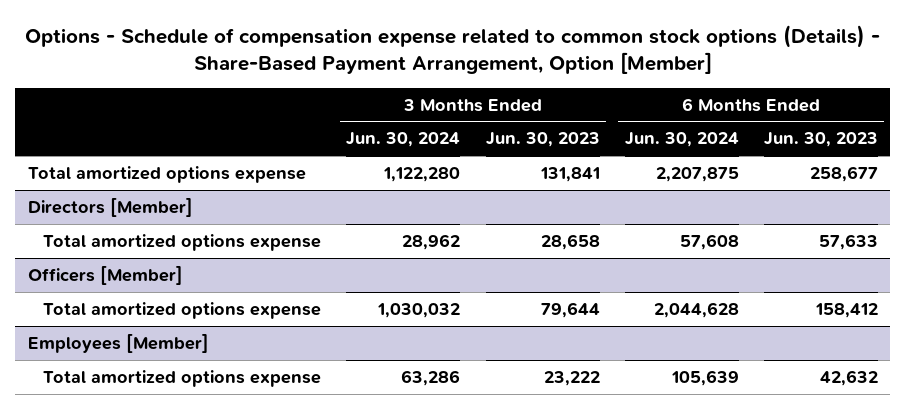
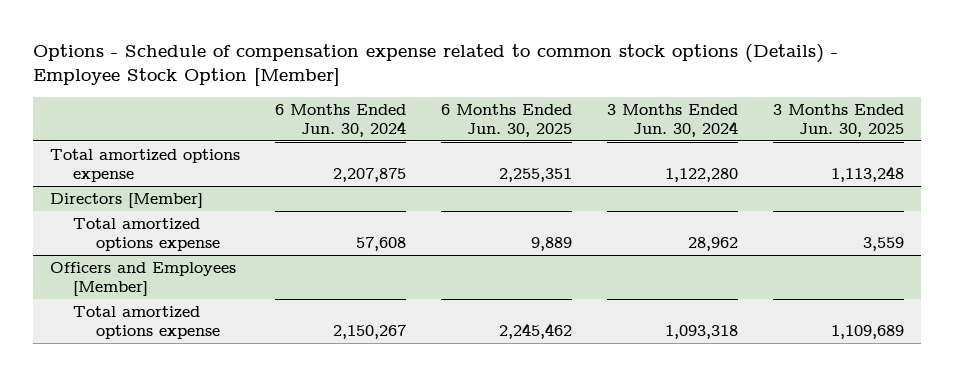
[24,24,880,75] Options - Schedule of compensation expense related to common stock options (Details) - Share-Based Payment Arrangement, Option [Member] -> [32,44,838,87] Options - Schedule of compensation expense related to common stock options (Details) - Employee Stock Option [Member]
[485,132,600,148] Jun. 30, 2023 -> none
[763,132,878,148] Jun. 30, 2023 -> none
none -> [441,104,573,137] 6 Months Ended Jun. 30, 2025
none -> [772,104,904,137] 3 Months Ended Jun. 30, 2025
[27,333,209,353] Employees [Member] -> none
[43,369,322,387] Total amortized options expense -> none
[27,265,183,285] Officers [Member] -> [50,262,237,296] Officers and Employees [Member]
[377,302,461,318] 1,030,032 -> [664,324,738,339] 1,093,318
[653,301,739,318] 2,044,628 -> [333,324,407,339] 2,150,267

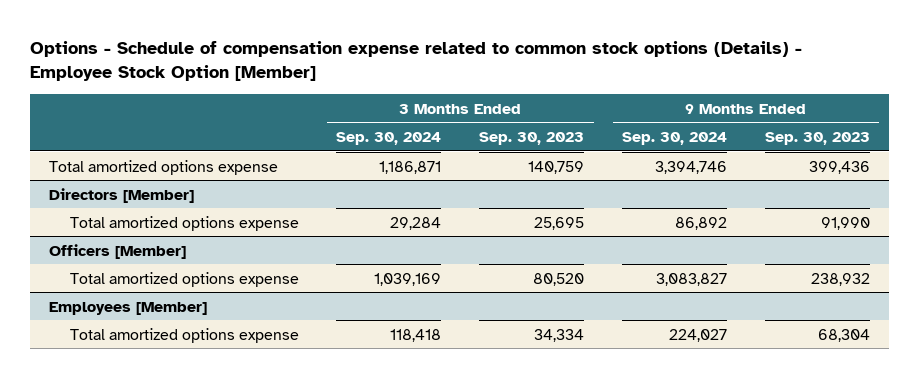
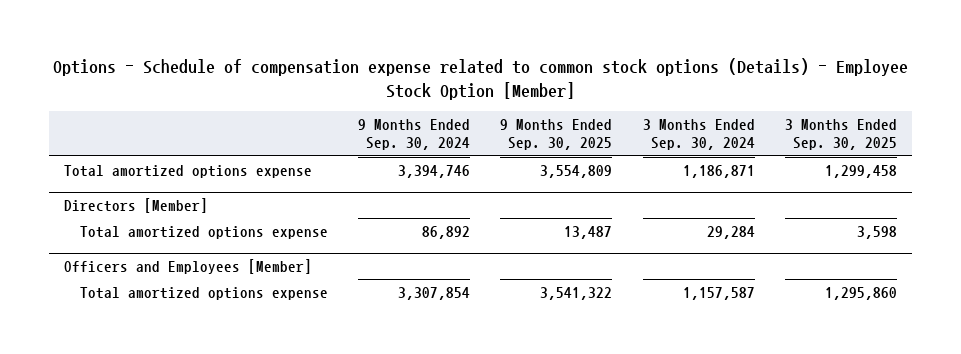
[479,132,585,146] Sep. 30, 2023 -> none
[764,132,870,146] Sep. 30, 2023 -> none
none -> [500,119,613,151] 9 Months Ended Sep. 30, 2025
none -> [785,119,898,151] 3 Months Ended Sep. 30, 2025
[48,301,207,315] Employees [Member] -> none
[69,327,299,343] Total amortized options expense -> none
[48,243,186,259] Officers [Member] -> [64,258,313,274] Officers and Employees [Member]
[374,272,442,286] 1,039,169 -> [682,286,755,300] 1,157,587
[656,272,728,286] 3,083,827 -> [397,286,470,300] 3,307,854

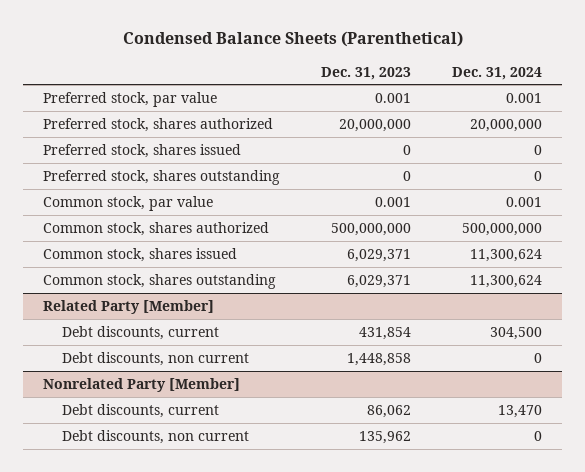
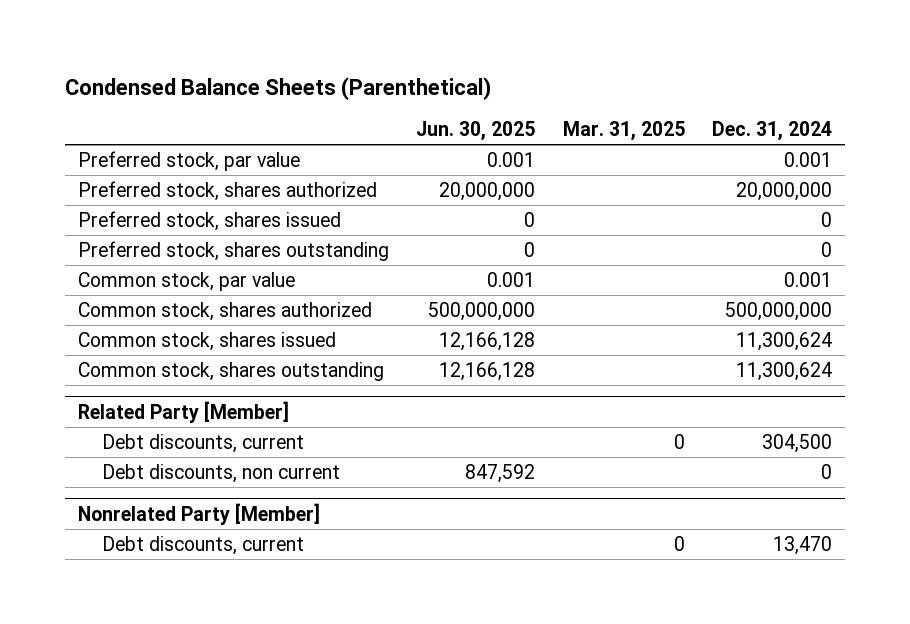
[321,66,412,80] Dec. 31, 2023 -> none
none -> [416,121,536,142] Jun. 30, 2025
none -> [562,121,685,142] Mar. 31, 2025
[62,430,250,445] Debt discounts, non current -> none

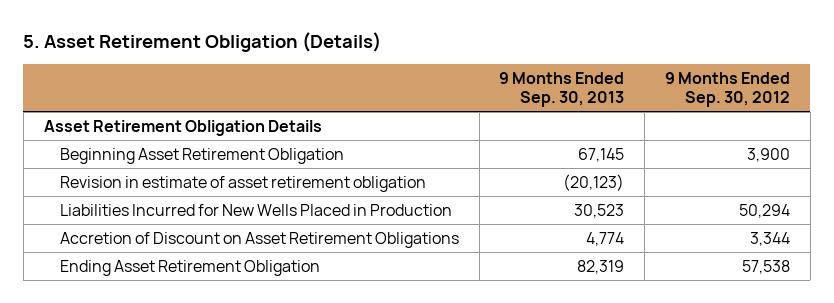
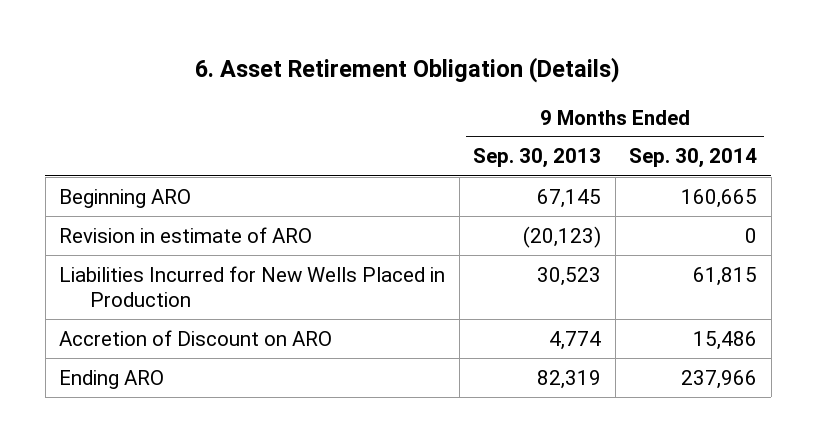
[23,31,382,52] 5. Asset Retirement Obligation (Details) -> [195,57,621,84] 6. Asset Retirement Obligation (Details)
[665,71,791,107] 9 Months Ended Sep. 30, 2012 -> none
none -> [629,148,758,169] Sep. 30, 2014
[43,119,322,136] Asset Retirement Obligation Details -> none
[59,147,344,164] Beginning Asset Retirement Obligation -> [59,188,192,208] Beginning ARO
[59,175,426,192] Revision in estimate of asset retirement obligation -> [59,226,313,243] Revision in estimate of ARO
[59,231,459,248] Accretion of Discount on Asset Retirement Obligations -> [59,329,333,346] Accretion of Discount on ARO
[59,259,320,276] Ending Asset Retirement Obligation -> [59,369,165,389] Ending ARO

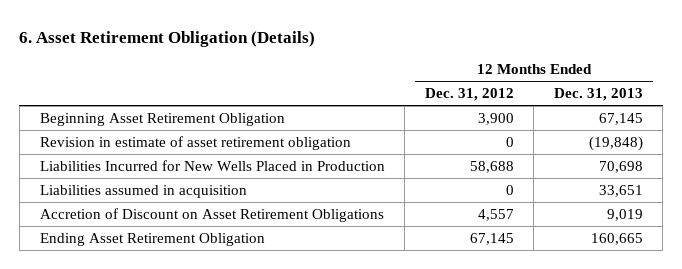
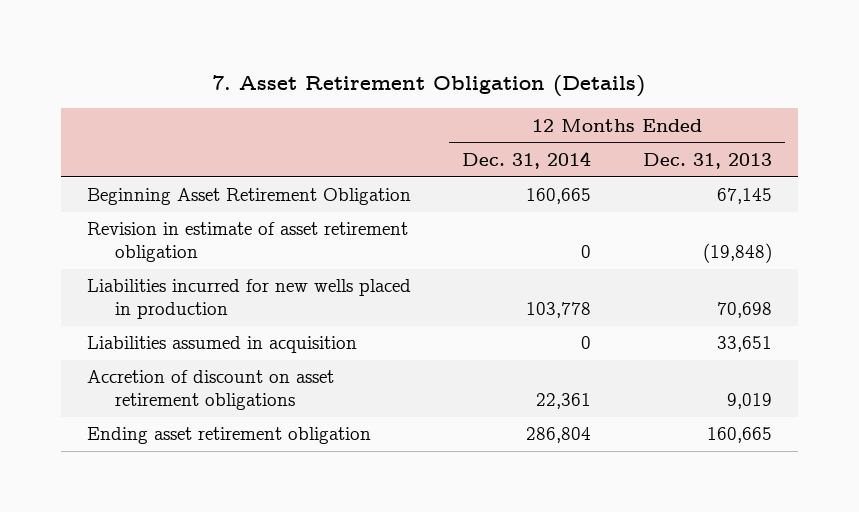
[19,30,316,47] 6. Asset Retirement Obligation (Details) -> [212,74,646,97] 7. Asset Retirement Obligation (Details)
[424,88,514,102] Dec. 31, 2012 -> none
none -> [462,150,592,169] Dec. 31, 2014
[39,159,385,171] Liabilities Incurred for New Wells Placed in Production -> [86,279,411,320] Liabilities incurred for new wells placed in production
[39,207,384,222] Accretion of Discount on Asset Retirement Obligations -> [86,370,334,411] Accretion of discount on asset retirement obligations
[39,232,265,246] Ending Asset Retirement Obligation -> [86,427,371,445] Ending asset retirement obligation

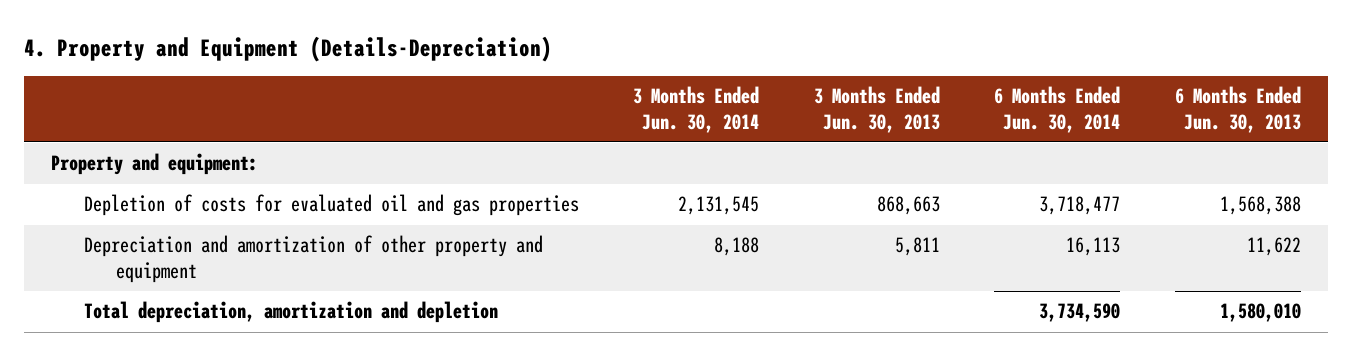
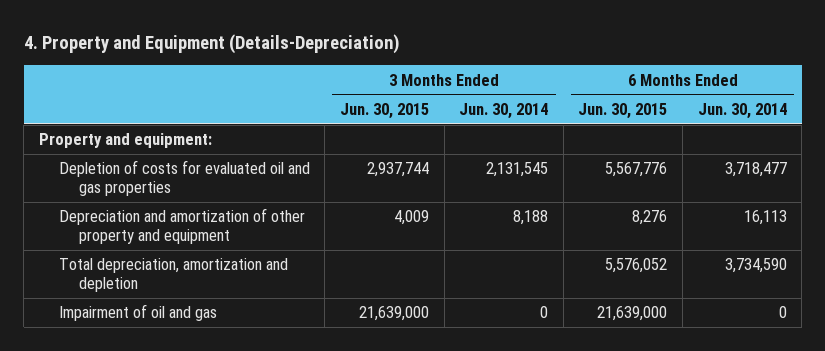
[813,86,940,133] 3 Months Ended Jun. 30, 2013 -> none
[1174,86,1301,133] 6 Months Ended Jun. 30, 2013 -> none
none -> [339,102,429,119] Jun. 30, 2015
none -> [578,102,668,119] Jun. 30, 2015
none -> [58,304,217,322] Impairment of oil and gas

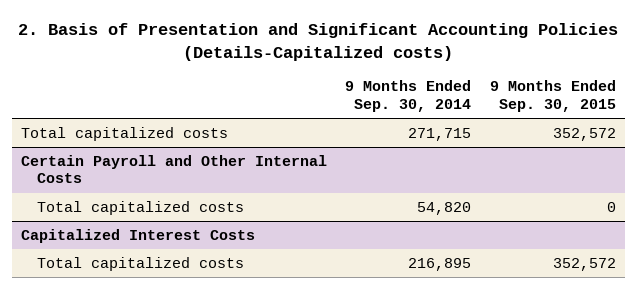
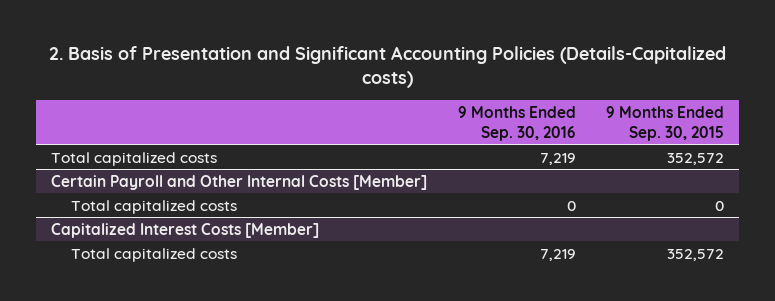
[345,80,472,113] 9 Months Ended Sep. 30, 2014 -> none
none -> [457,105,576,141] 9 Months Ended Sep. 30, 2016
[21,154,328,184] Certain Payroll and Other Internal Costs -> [51,174,428,190] Certain Payroll and Other Internal Costs [Member]
[21,228,256,243] Capitalized Interest Costs -> [51,222,320,238] Capitalized Interest Costs [Member]

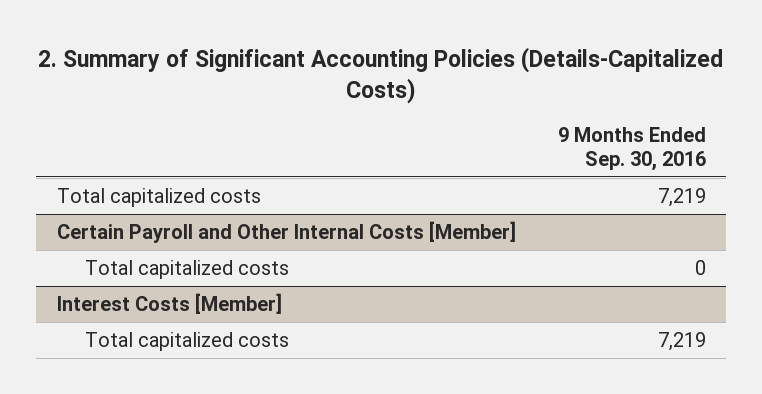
[48,46,726,89] 2. Basis of Presentation and Significant Accounting Policies (Details-Capitalized costs) -> [38,46,724,104] 2. Summary of Significant Accounting Policies (Details-Capitalized Costs)
[605,105,724,141] 9 Months Ended Sep. 30, 2015 -> none
[51,222,320,238] Capitalized Interest Costs [Member] -> [56,292,282,314] Interest Costs [Member]

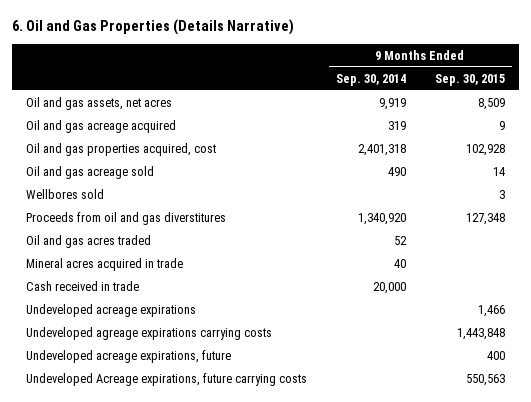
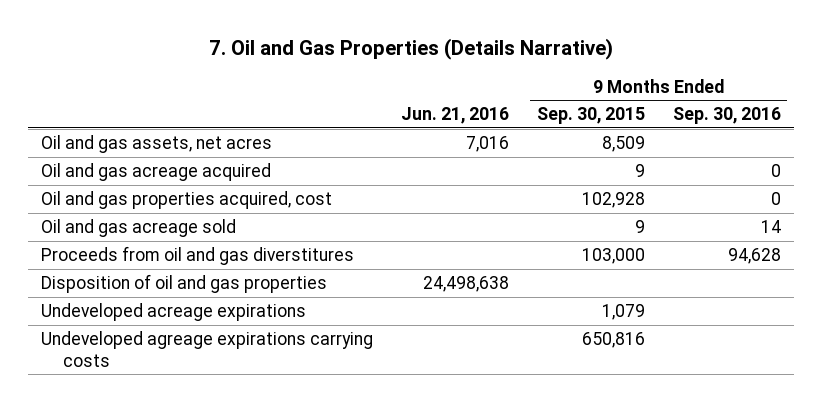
[12,19,295,36] 6. Oil and Gas Properties (Details Narrative) -> [208,37,613,60] 7. Oil and Gas Properties (Details Narrative)
[336,73,407,86] Sep. 30, 2014 -> none
none -> [401,107,510,125] Jun. 21, 2016
none -> [672,107,781,125] Sep. 30, 2016
[26,188,105,199] Wellbores sold -> none
[26,234,152,248] Oil and gas acres traded -> none
[26,257,184,271] Mineral acres acquired in trade -> none
[26,280,140,291] Cash received in trade -> none
[26,349,232,363] Undeveloped acreage expirations, future -> none
[26,372,308,386] Undeveloped Acreage expirations, future carrying costs -> none
[492,166,505,176] 14 -> [634,220,645,234] 9
[465,212,505,225] 127,348 -> [581,248,645,265] 103,000
none -> [41,274,328,294] Disposition of oil and gas properties
[477,304,505,317] 1,466 -> [601,304,645,321] 1,079
[456,327,505,340] 1,443,848 -> [581,332,645,349] 650,816

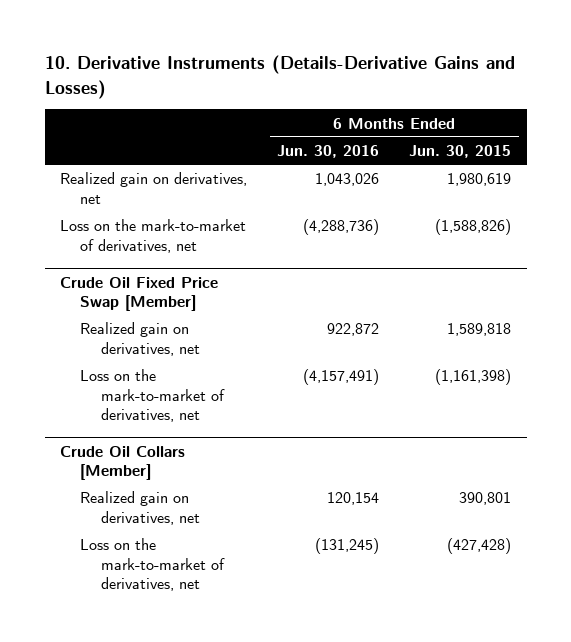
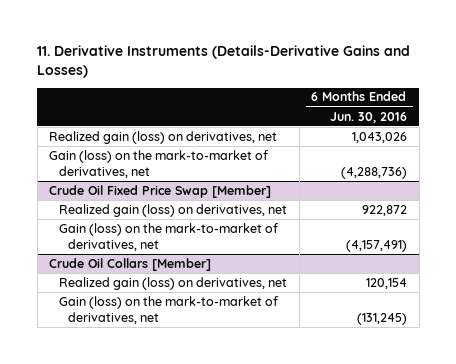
[44,55,515,99] 10. Derivative Instruments (Details-Derivative Gains and Losses) -> [37,45,411,79] 11. Derivative Instruments (Details-Derivative Gains and Losses)
[409,145,512,159] Jun. 30, 2015 -> none
[59,172,247,204] Realized gain on derivatives, net -> [49,130,278,144] Realized gain (loss) on derivatives, net
[59,219,246,253] Loss on the mark-to-market of derivatives, net -> [49,149,269,178] Gain (loss) on the mark-to-market of derivatives, net
[80,322,200,356] Realized gain on derivatives, net -> [58,203,287,217] Realized gain (loss) on derivatives, net
[80,369,225,422] Loss on the mark-to-market of derivatives, net -> [58,222,278,251] Gain (loss) on the mark-to-market of derivatives, net
[80,491,200,525] Realized gain on derivatives, net -> [58,276,287,290] Realized gain (loss) on derivatives, net
[80,538,225,591] Loss on the mark-to-market of derivatives, net -> [58,295,278,324] Gain (loss) on the mark-to-market of derivatives, net

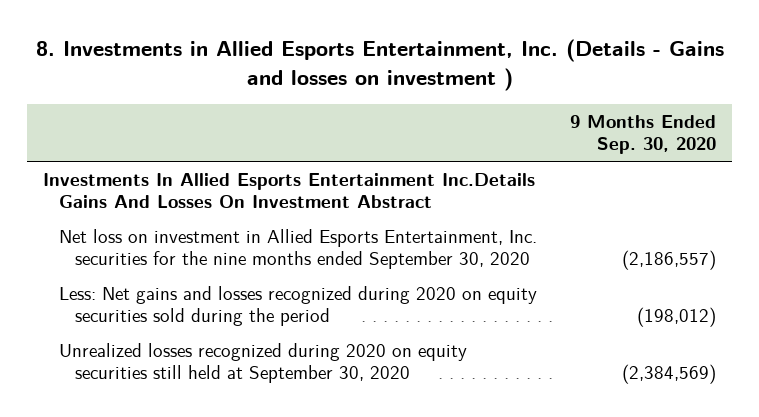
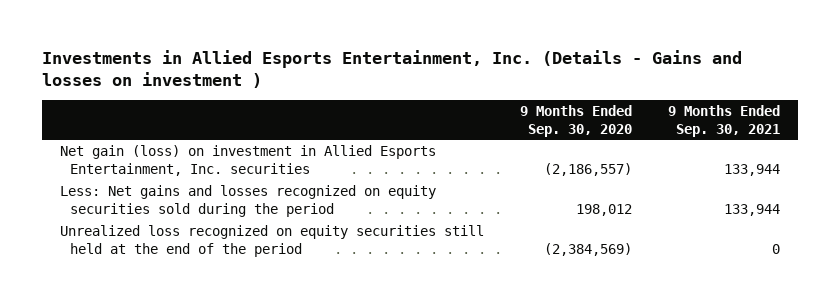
[35,38,724,92] 8. Investments in Allied Esports Entertainment, Inc. (Details - Gains and losses on investment ) -> [41,49,742,88] Investments in Allied Esports Entertainment, Inc. (Details - Gains and losses on investment )
none -> [668,105,781,137] 9 Months Ended Sep. 30, 2021
[43,173,536,209] Investments In Allied Esports Entertainment Inc.Details Gains And Losses On Investment Abstract -> none
[58,229,537,270] Net loss on investment in Allied Esports Entertainment, Inc. securities for the nine months ended September 30, 2020 -> [59,145,436,176] Net gain (loss) on investment in Allied Esports Entertainment, Inc. securities
[58,286,537,327] Less: Net gains and losses recognized during 2020 on equity securities sold during the period -> [59,185,436,217] Less: Net gains and losses recognized on equity securities sold during the period
[636,307,716,328] (198,012) -> [575,203,632,216] 198,012
[58,343,467,384] Unrealized losses recognized during 2020 on equity securities still held at September 30, 2020 -> [59,225,484,257] Unrealized loss recognized on equity securities still held at the end of the period

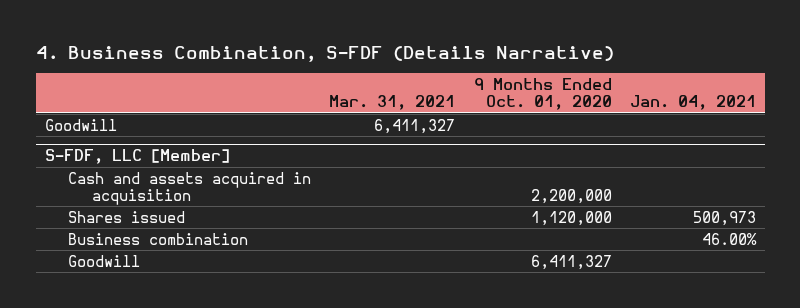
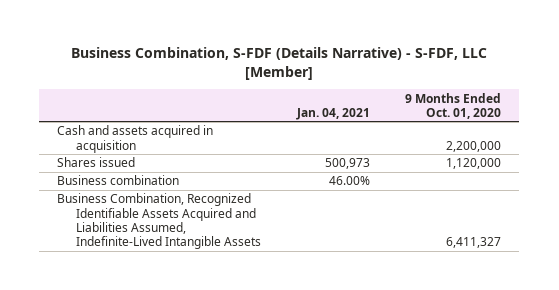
[35,45,614,62] 4. Business Combination, S-FDF (Details Narrative) -> [71,47,488,80] Business Combination, S-FDF (Details Narrative) - S-FDF, LLC [Member]
[329,95,456,111] Mar. 31, 2021 -> none
[44,118,117,131] Goodwill -> none
[44,149,230,165] S-FDF, LLC [Member] -> none
[68,254,141,267] Goodwill -> [57,193,262,250] Business Combination, Recognized Identifiable Assets Acquired and Liabilities Assumed, Indefinite-Lived Intangible Assets

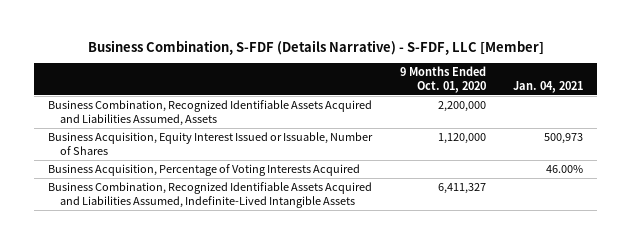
[57,125,214,153] Cash and assets acquired in acquisition -> [48,99,373,127] Business Combination, Recognized Identifiable Assets Acquired and Liabilities Assumed, Assets
[57,157,136,168] Shares issued -> [48,131,374,156] Business Acquisition, Equity Interest Issued or Issuable, Number of Shares
[57,175,180,186] Business combination -> [48,163,361,176] Business Acquisition, Percentage of Voting Interests Acquired

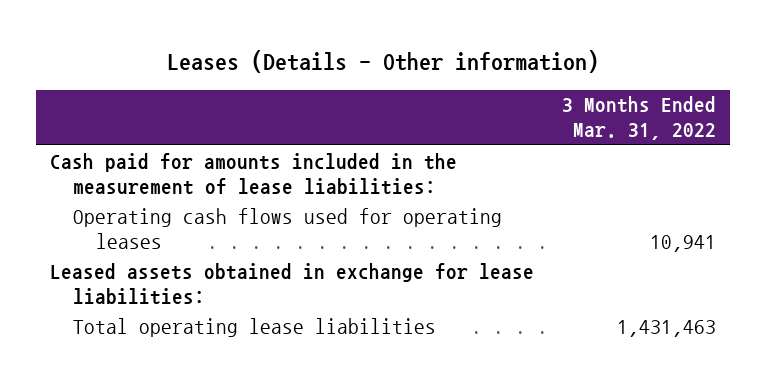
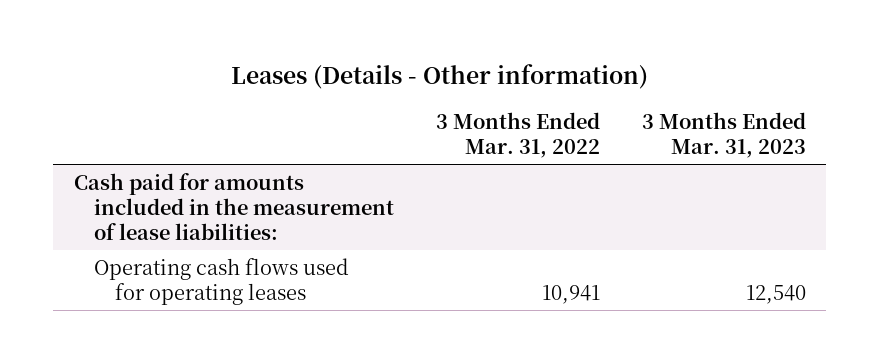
none -> [641,111,806,159] 3 Months Ended Mar. 31, 2023
[49,262,534,305] Leased assets obtained in exchange for lease liabilities: -> none
[73,317,437,337] Total operating lease liabilities -> none

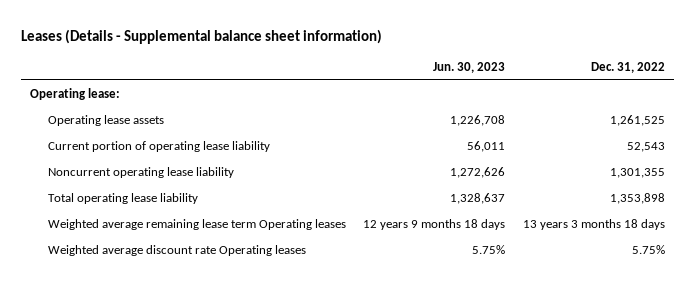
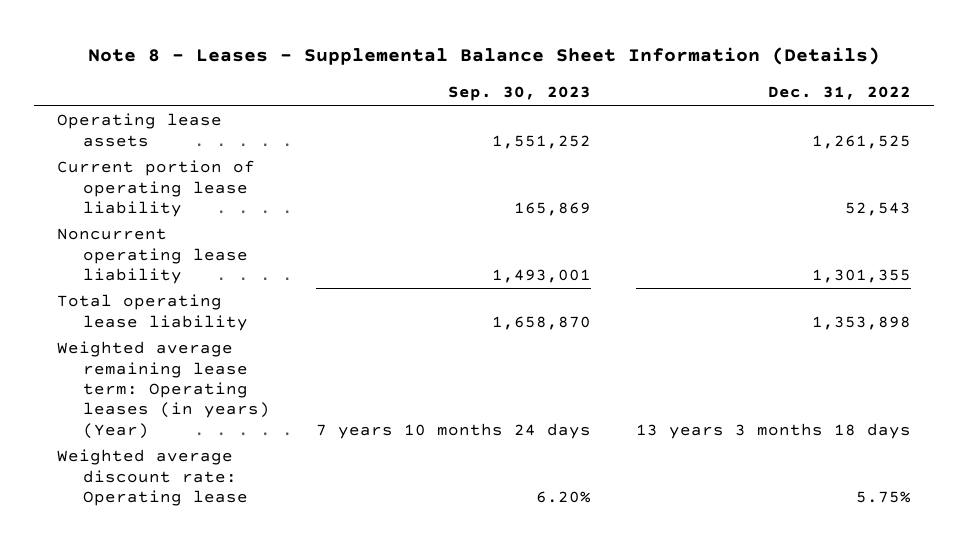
[21,29,383,45] Leases (Details - Supplemental balance sheet information) -> [88,47,881,66] Note 8 - Leases - Supplemental Balance Sheet Information (Details)
[433,61,506,73] Jun. 30, 2023 -> none
none -> [447,86,591,102] Sep. 30, 2023
[30,88,121,101] Operating lease: -> none
[47,219,346,231] Weighted average remaining lease term Operating leases -> [57,341,270,439] Weighted average remaining lease term: Operating leases (in years) (Year)
[47,245,306,257] Weighted average discount rate Operating leases -> [57,449,248,507] Weighted average discount rate: Operating lease

